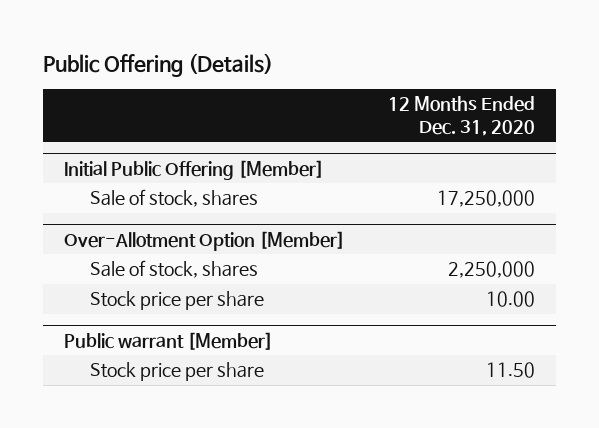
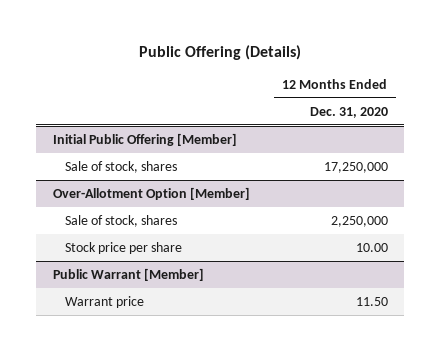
[64,331,274,350] Public warrant [Member] -> [52,267,204,281] Public Warrant [Member]
[90,362,265,382] Stock price per share -> [65,295,145,308] Warrant price

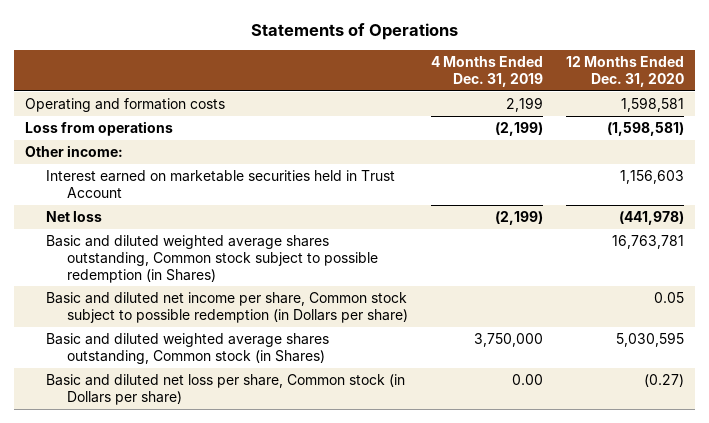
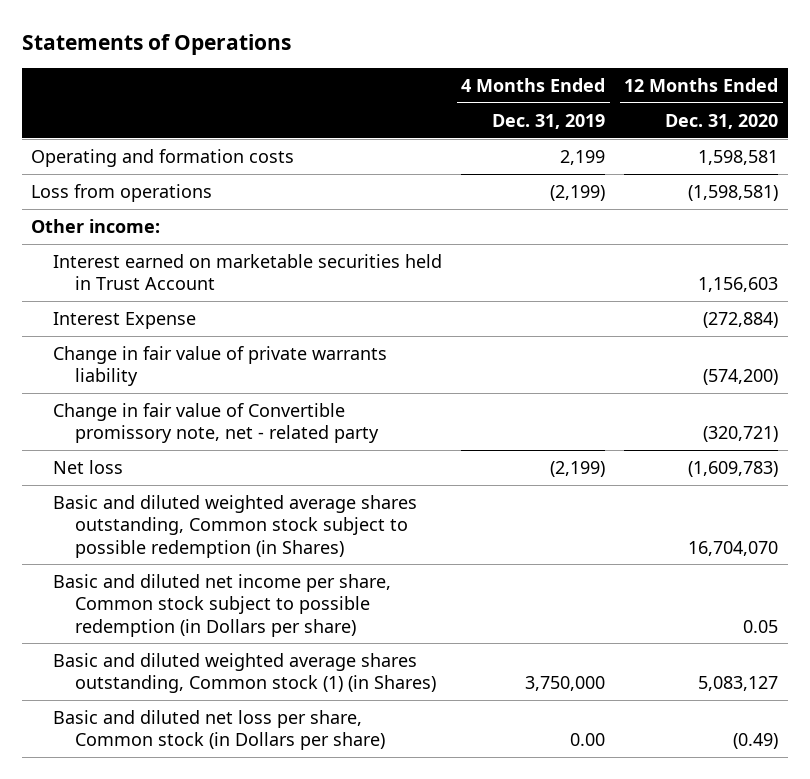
none -> [53,311,197,329] Interest Expense
none -> [53,345,388,387] Change in fair value of private warrants liability
none -> [53,402,380,444] Change in fair value of Convertible promissory note, net - related party
[618,211,684,226] (441,978) -> [688,460,779,477] (1,609,783)
[611,235,684,250] 16,763,781 -> [688,540,779,556] 16,704,070
[46,333,330,364] Basic and diluted weighted average shares outstanding, Common stock (in Shares) -> [53,652,437,694] Basic and diluted weighted average shares outstanding, Common stock (1) (in Shares)
[615,332,684,348] 5,030,595 -> [698,676,779,692] 5,083,127
[643,374,684,388] (0.27) -> [733,733,779,750] (0.49)

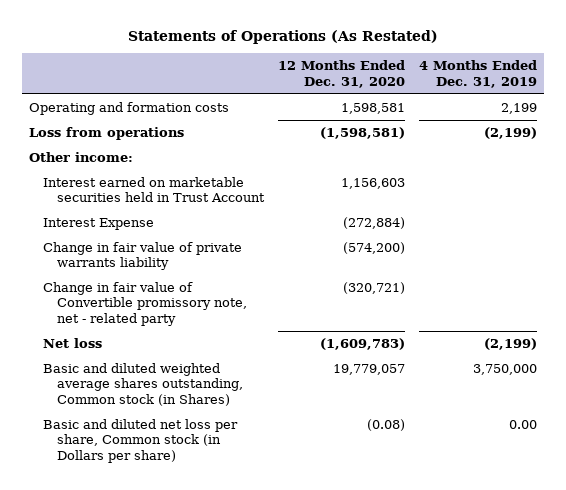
[21,34,291,56] Statements of Operations -> [127,29,438,44] Statements of Operations (As Restated)
[53,494,418,558] Basic and diluted weighted average shares outstanding, Common stock subject to possible redemption (in Shares) -> none
[53,573,392,637] Basic and diluted net income per share, Common stock subject to possible redemption (in Dollars per share) -> none
[53,652,437,694] Basic and diluted weighted average shares outstanding, Common stock (1) (in Shares) -> [43,363,244,406] Basic and diluted weighted average shares outstanding, Common stock (in Shares)
[698,676,779,692] 5,083,127 -> [333,364,406,376] 19,779,057
[733,733,779,750] (0.49) -> [367,419,406,432] (0.08)

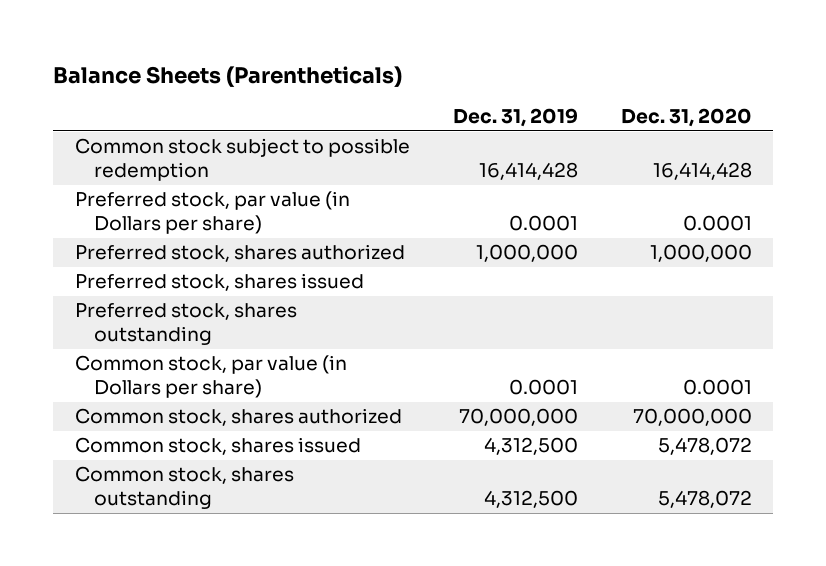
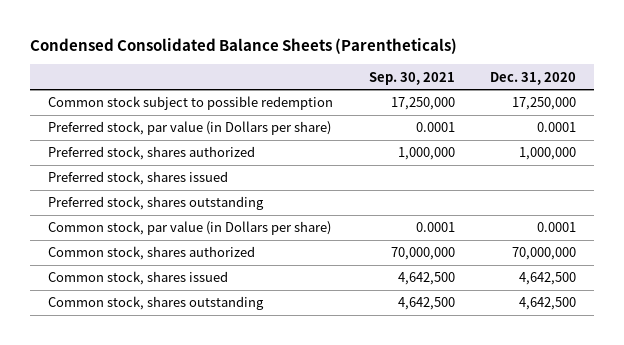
[53,65,403,87] Balance Sheets (Parentheticals) -> [30,37,458,54] Condensed Consolidated Balance Sheets (Parentheticals)
[452,108,578,128] Dec. 31, 2019 -> none
none -> [368,71,455,85] Sep. 30, 2021
[652,162,752,181] 16,414,428 -> [512,97,577,111] 17,250,000
[657,437,752,456] 5,478,072 -> [519,272,577,286] 4,642,500
[657,490,752,509] 5,478,072 -> [519,297,577,311] 4,642,500

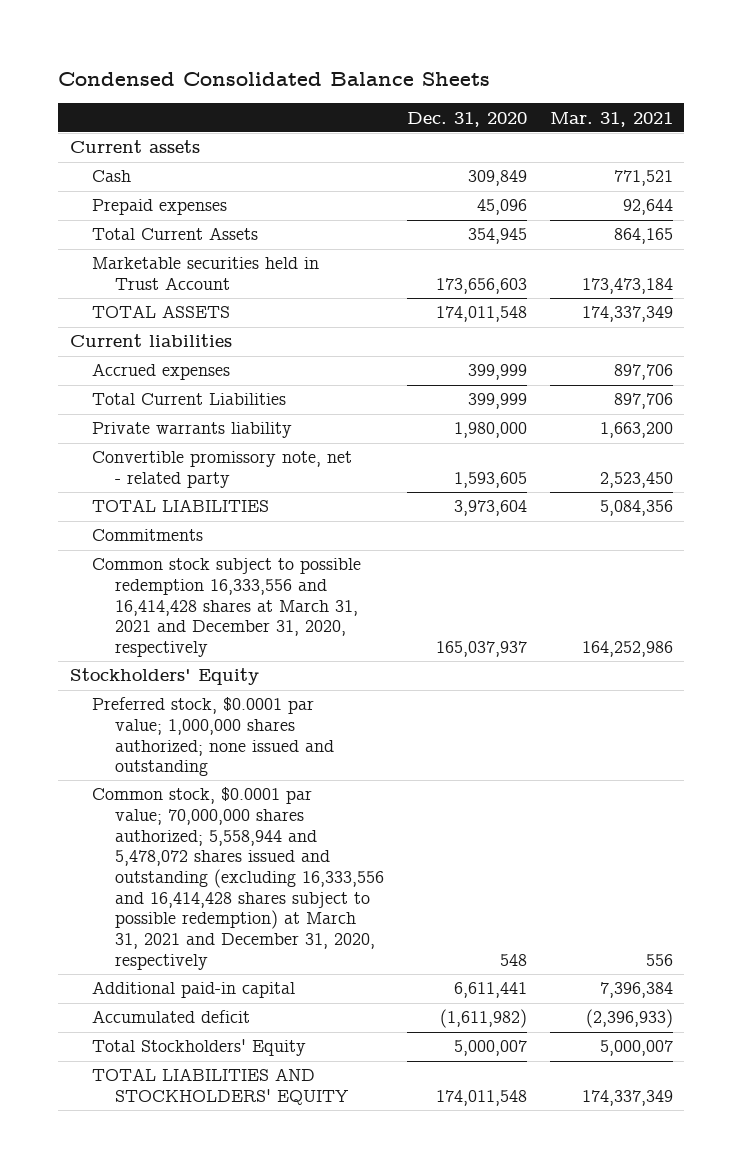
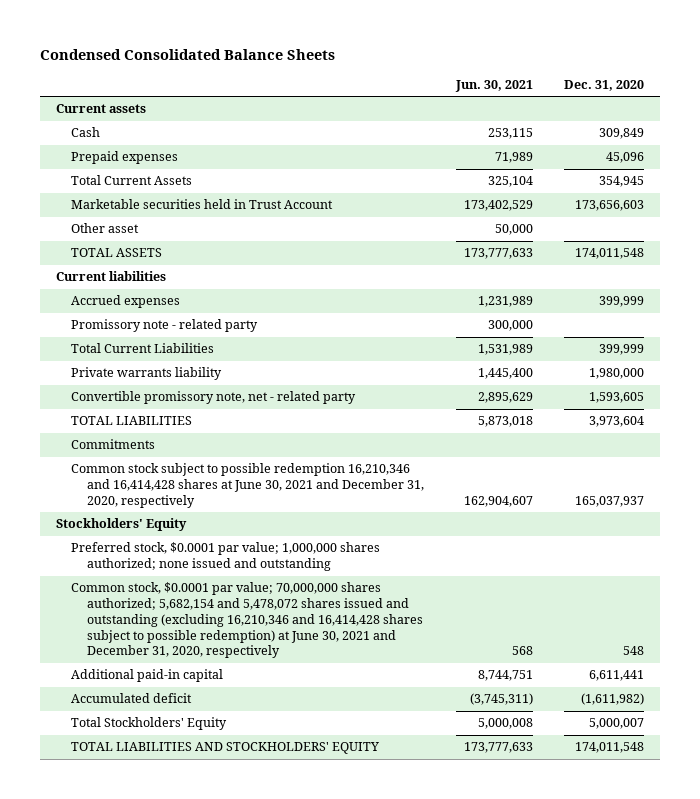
[549,111,673,127] Mar. 31, 2021 -> none
none -> [454,79,533,92] Jun. 30, 2021
none -> [71,223,140,234] Other asset
none -> [71,319,259,333] Promissory note - related party
[92,558,362,657] Common stock subject to possible redemption 16,333,556 and 16,414,428 shares at March 31, 2021 and December 31, 2020, respectively -> [71,463,425,508] Common stock subject to possible redemption 16,210,346 and 16,414,428 shares at June 30, 2021 and December 31, 2020, respectively
[92,787,385,970] Common stock, $0.0001 par value; 70,000,000 shares authorized; 5,558,944 and 5,478,072 shares issued and outstanding (excluding 16,333,556 and 16,414,428 shares subject to possible redemption) at March 31, 2021 and December 31, 2020, respectively -> [71,582,424,659] Common stock, $0.0001 par value; 70,000,000 shares authorized; 5,682,154 and 5,478,072 shares issued and outstanding (excluding 16,210,346 and 16,414,428 shares subject to possible redemption) at June 30, 2021 and December 31, 2020, respectively

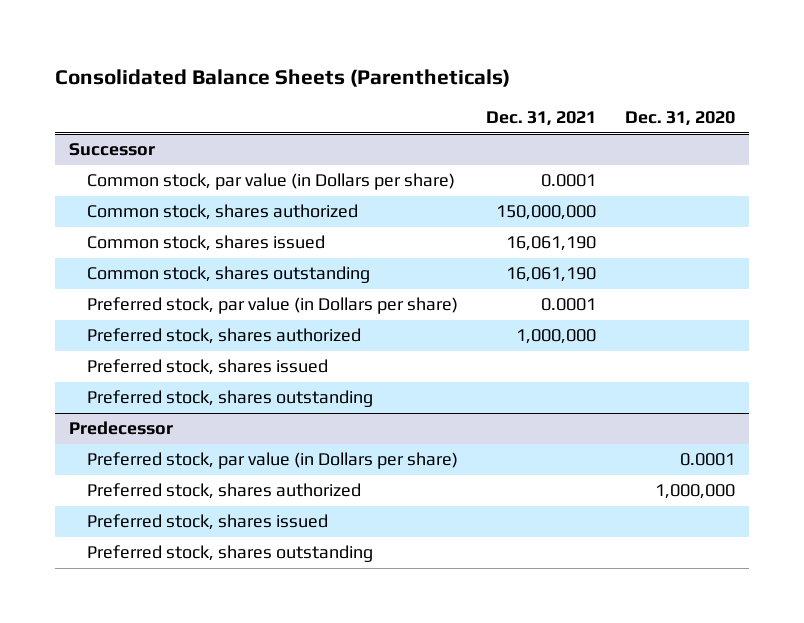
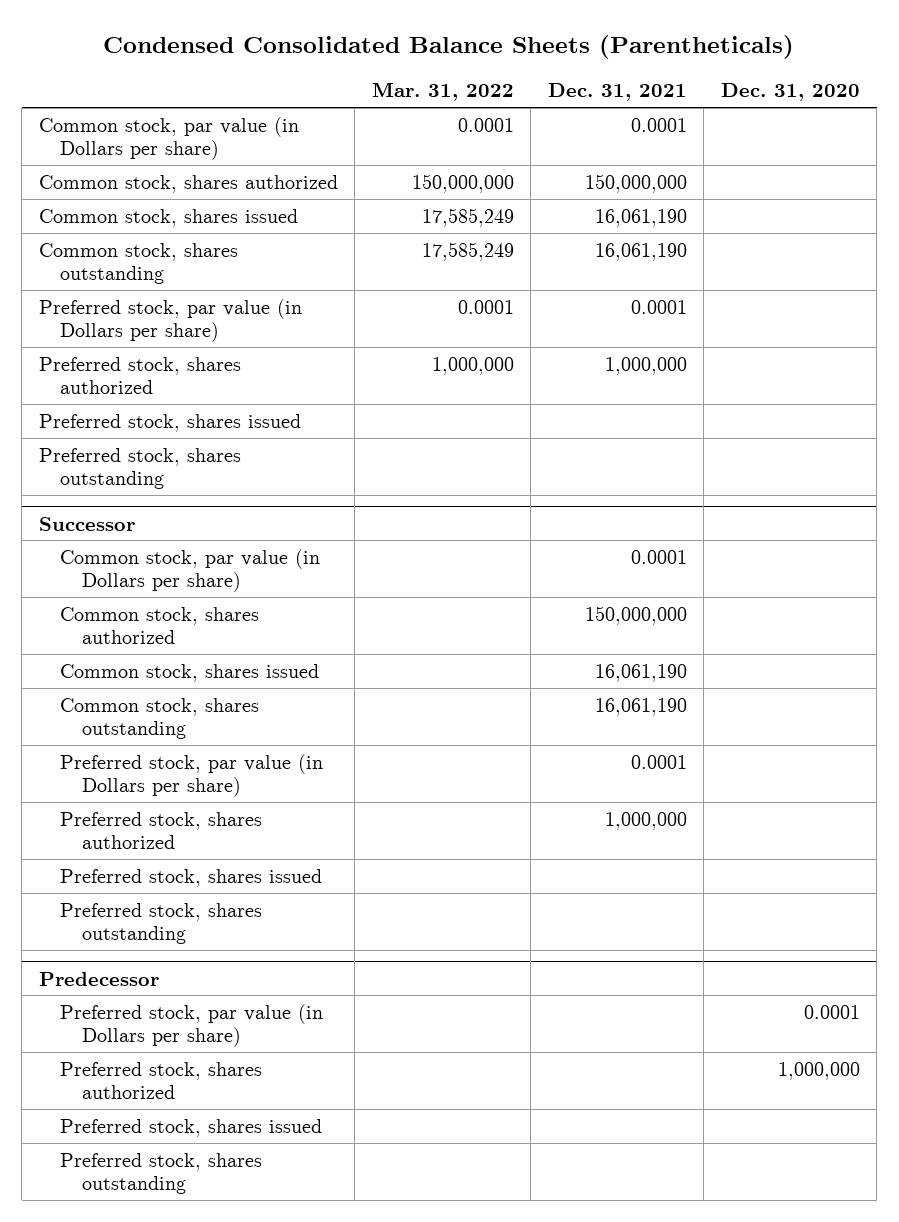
[55,68,511,87] Consolidated Balance Sheets (Parentheticals) -> [103,35,795,60] Condensed Consolidated Balance Sheets (Parentheticals)
none -> [371,82,514,102] Mar. 31, 2022
none -> [38,116,299,161] Common stock, par value (in Dollars per share)
none -> [38,174,338,193] Common stock, shares authorized
none -> [38,208,298,227] Common stock, shares issued
none -> [38,242,238,285] Common stock, shares outstanding
none -> [38,298,302,343] Preferred stock, par value (in Dollars per share)
none -> [38,356,241,395] Preferred stock, shares authorized
none -> [38,413,301,432] Preferred stock, shares issued
none -> [38,447,241,490] Preferred stock, shares outstanding

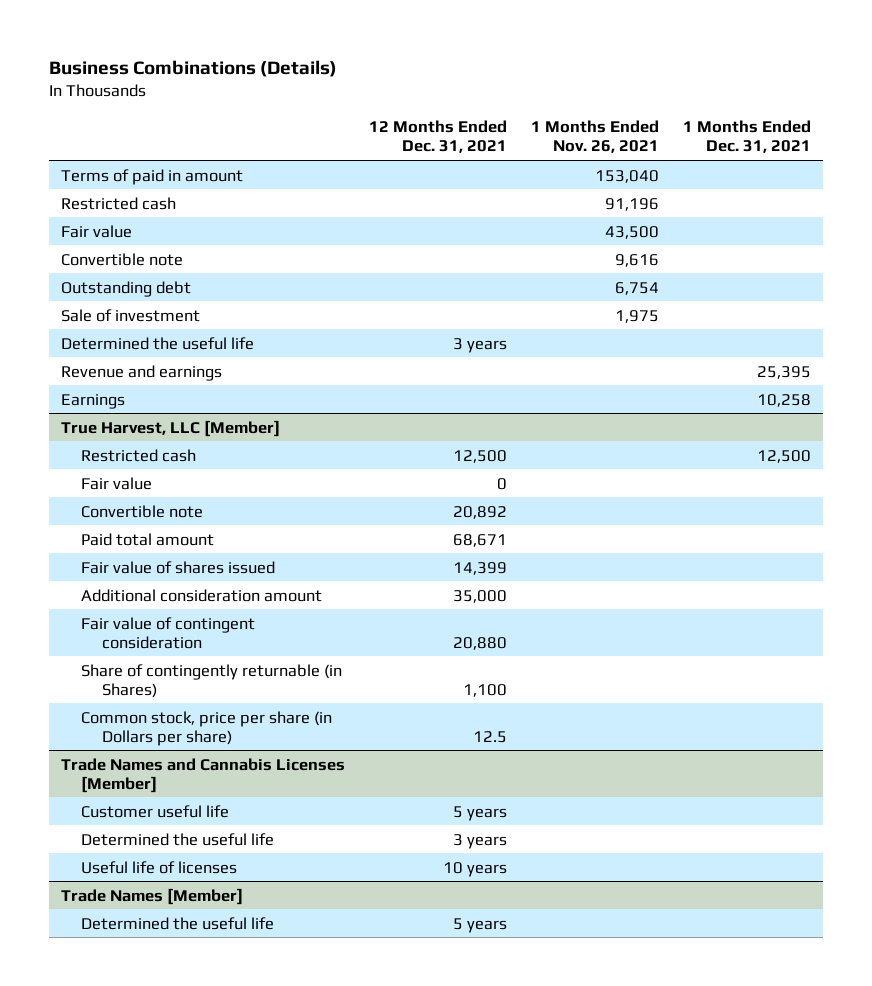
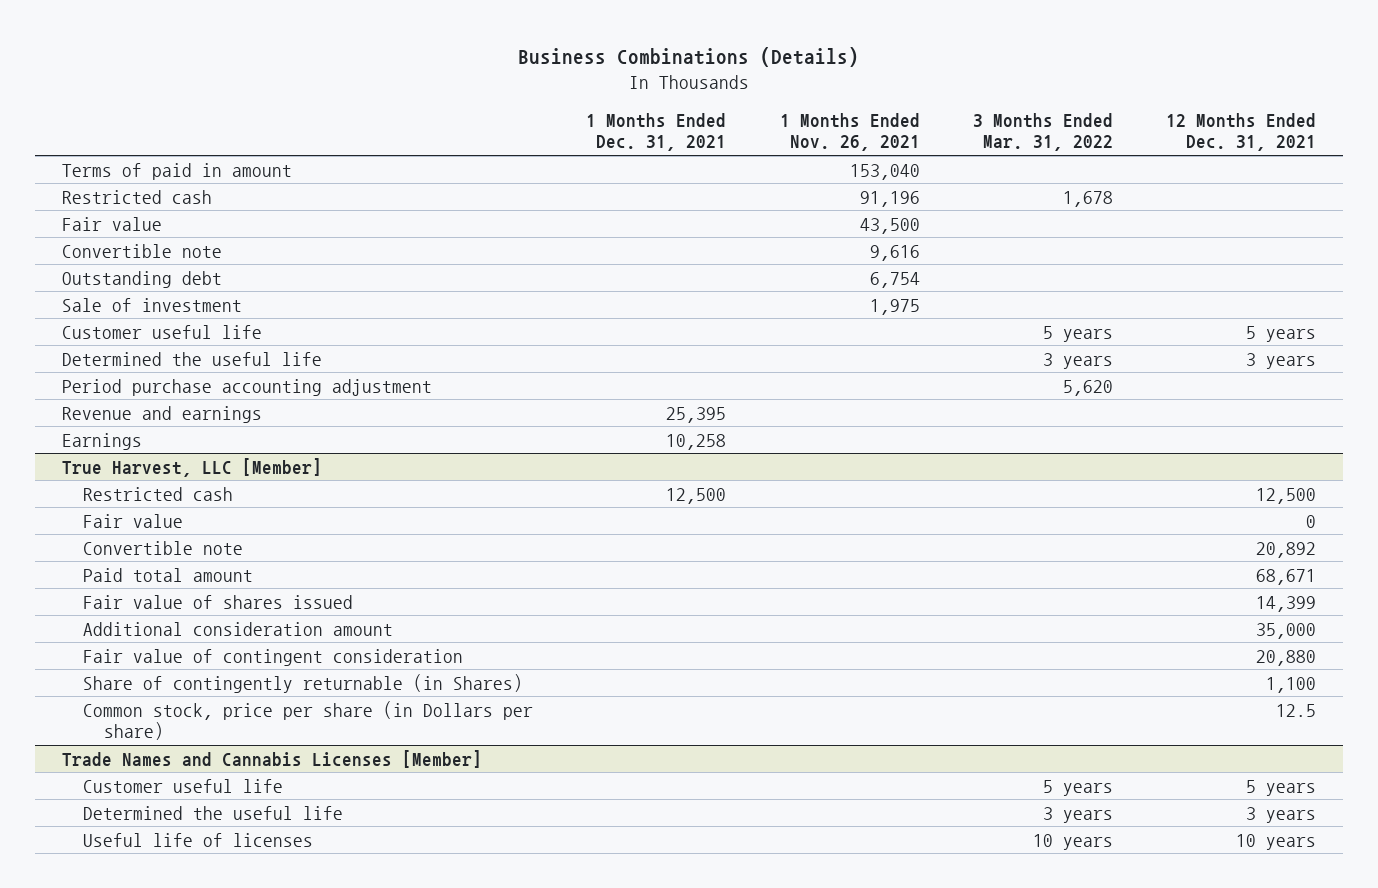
none -> [973,112,1114,152] 3 Months Ended Mar. 31, 2022
none -> [61,324,262,339] Customer useful life
none -> [61,378,432,396] Period purchase accounting adjustment
[60,887,243,905] Trade Names [Member] -> none
[81,916,275,930] Determined the useful life -> none

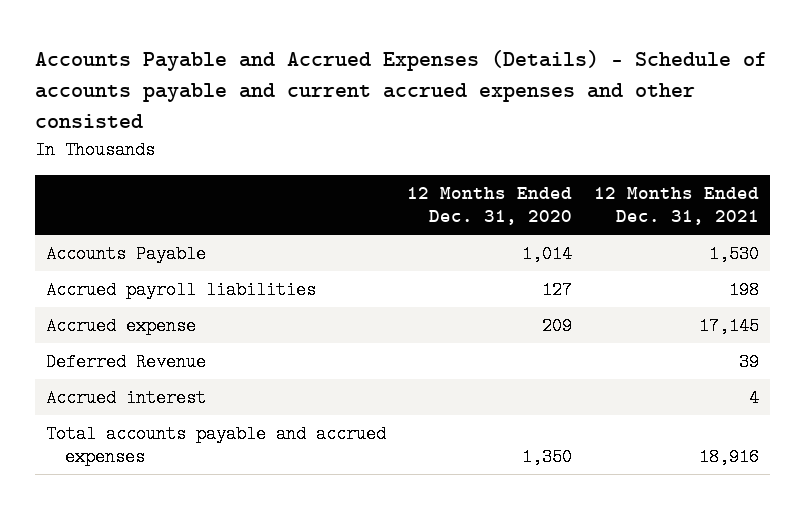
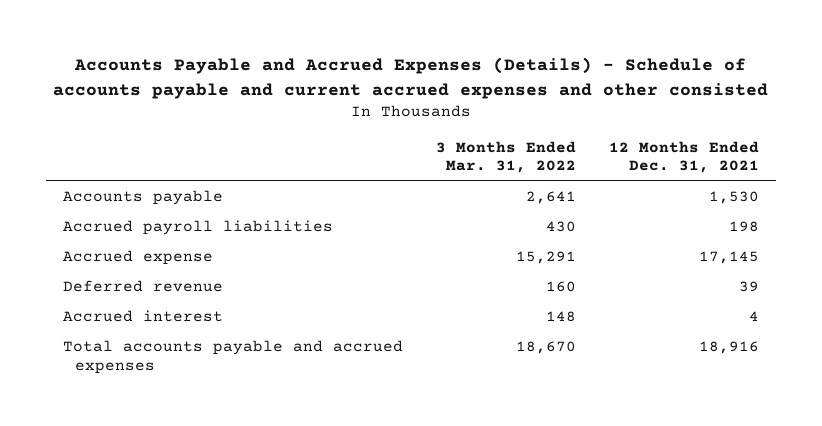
[407,186,573,226] 12 Months Ended Dec. 31, 2020 -> none
none -> [435,140,576,174] 3 Months Ended Mar. 31, 2022
[45,244,206,263] Accounts Payable -> [62,190,223,206] Accounts payable
[45,352,206,371] Deferred Revenue -> [62,280,223,293] Deferred revenue

